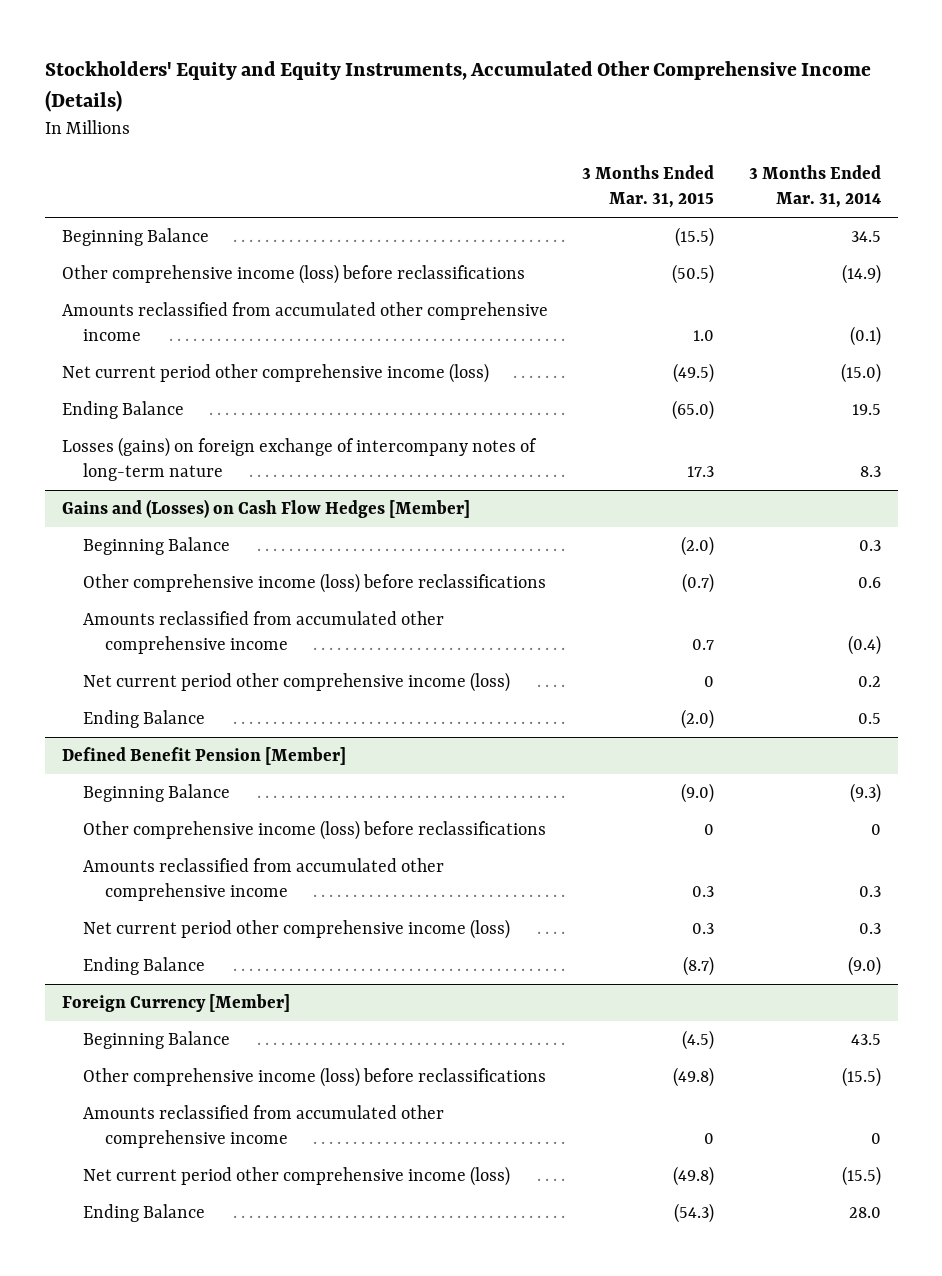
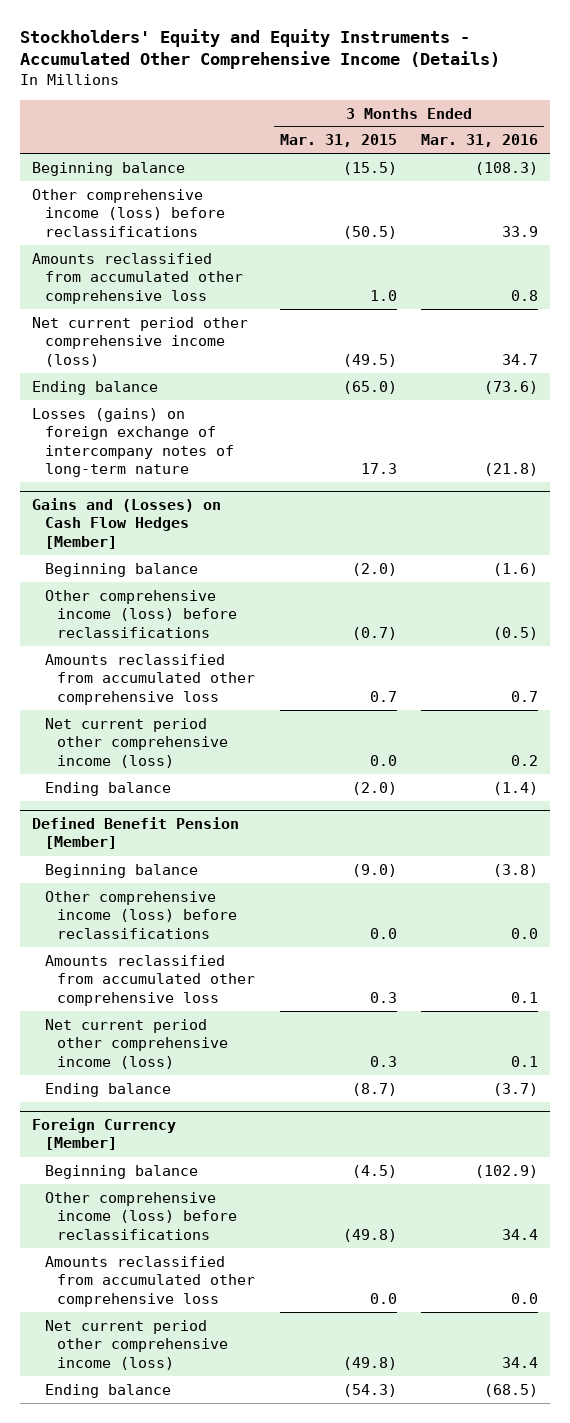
[44,60,871,113] Stockholders' Equity and Equity Instruments, Accumulated Other Comprehensive Income (Details) -> [19,28,500,70] Stockholders' Equity and Equity Instruments - Accumulated Other Comprehensive Income (Details)
[748,165,881,209] 3 Months Ended Mar. 31, 2014 -> none
none -> [420,134,538,148] Mar. 31, 2016
[61,228,209,247] Beginning Balance -> [32,161,186,176] Beginning balance
[61,302,548,342] Amounts reclassified from accumulated other comprehensive income -> [32,252,243,304] Amounts reclassified from accumulated other comprehensive loss
[61,401,184,420] Ending Balance -> [32,380,159,395] Ending balance
[83,537,231,556] Beginning Balance -> [44,562,198,577] Beginning balance
[83,611,445,655] Amounts reclassified from accumulated other comprehensive income -> [44,653,256,705] Amounts reclassified from accumulated other comprehensive loss
[704,676,715,688] 0 -> [369,754,397,766] 0.0
[83,710,206,729] Ending Balance -> [44,781,171,796] Ending balance
[83,784,231,803] Beginning Balance -> [44,863,198,878] Beginning balance
[704,824,715,836] 0 -> [369,927,397,939] 0.0
[83,858,445,902] Amounts reclassified from accumulated other comprehensive income -> [44,954,256,1006] Amounts reclassified from accumulated other comprehensive loss
[83,957,206,976] Ending Balance -> [44,1082,171,1097] Ending balance
[83,1031,231,1050] Beginning Balance -> [44,1164,198,1179] Beginning balance
[83,1105,445,1149] Amounts reclassified from accumulated other comprehensive income -> [44,1255,256,1307] Amounts reclassified from accumulated other comprehensive loss
[704,1133,715,1145] 0 -> [369,1292,397,1304] 0.0
[83,1204,206,1223] Ending Balance -> [44,1383,171,1398] Ending balance

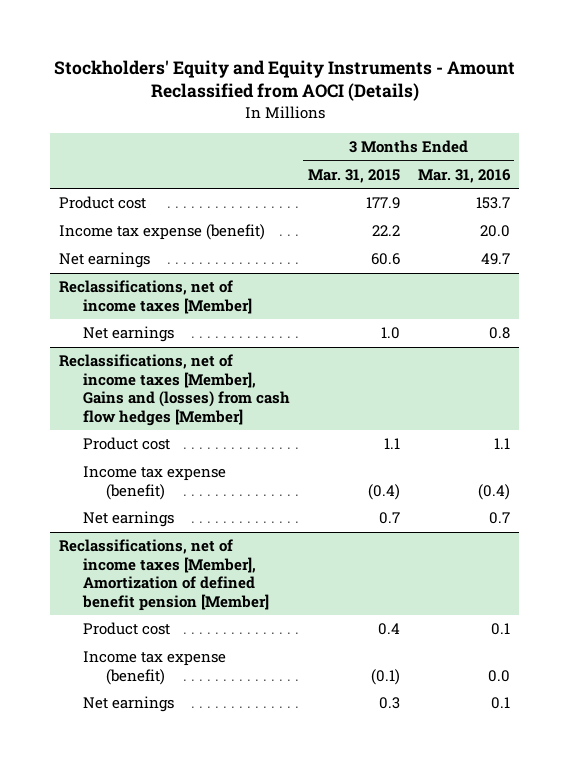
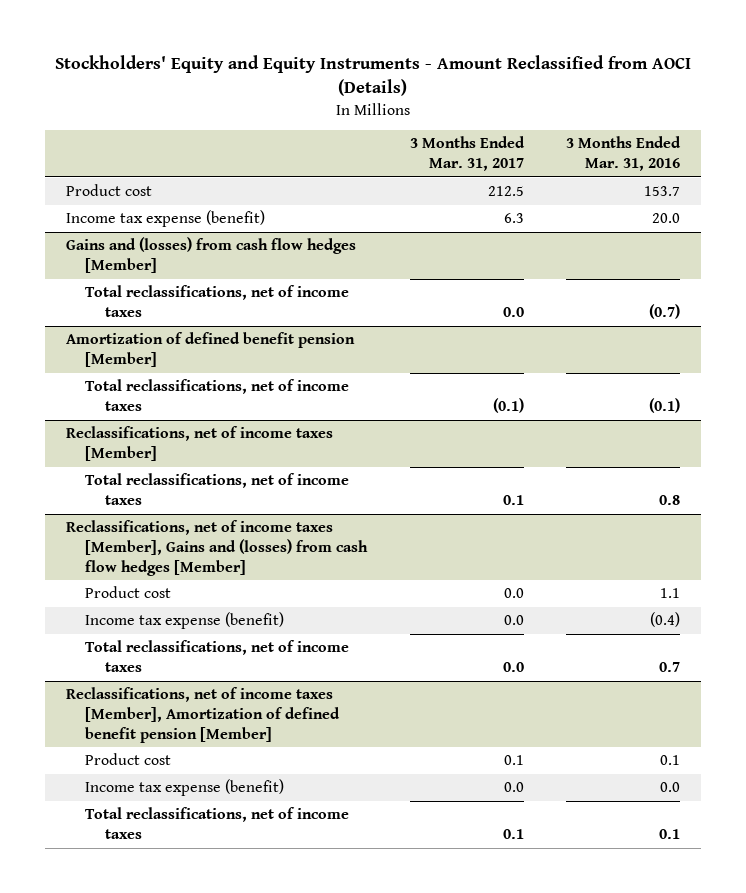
[307,169,400,184] Mar. 31, 2015 -> none
none -> [409,136,525,172] 3 Months Ended Mar. 31, 2017
[59,252,151,269] Net earnings -> none
none -> [66,237,357,273] Gains and (losses) from cash flow hedges [Member]
none -> [85,285,350,317] Total reclassifications, net of income taxes
none -> [66,332,356,367] Amortization of defined benefit pension [Member]
none -> [85,379,350,411] Total reclassifications, net of income taxes
[82,326,174,343] Net earnings -> none
none -> [85,473,350,505] Total reclassifications, net of income taxes
[82,511,174,528] Net earnings -> none
none -> [85,640,350,672] Total reclassifications, net of income taxes
[82,696,174,713] Net earnings -> none
none -> [85,807,350,839] Total reclassifications, net of income taxes

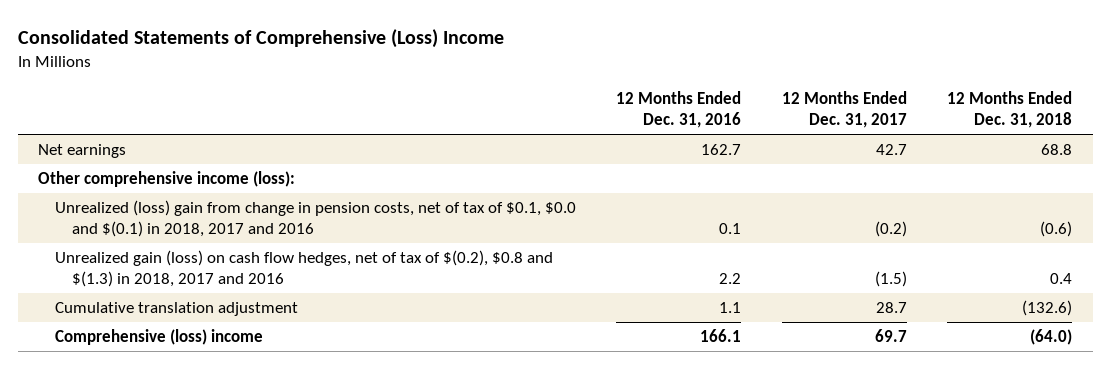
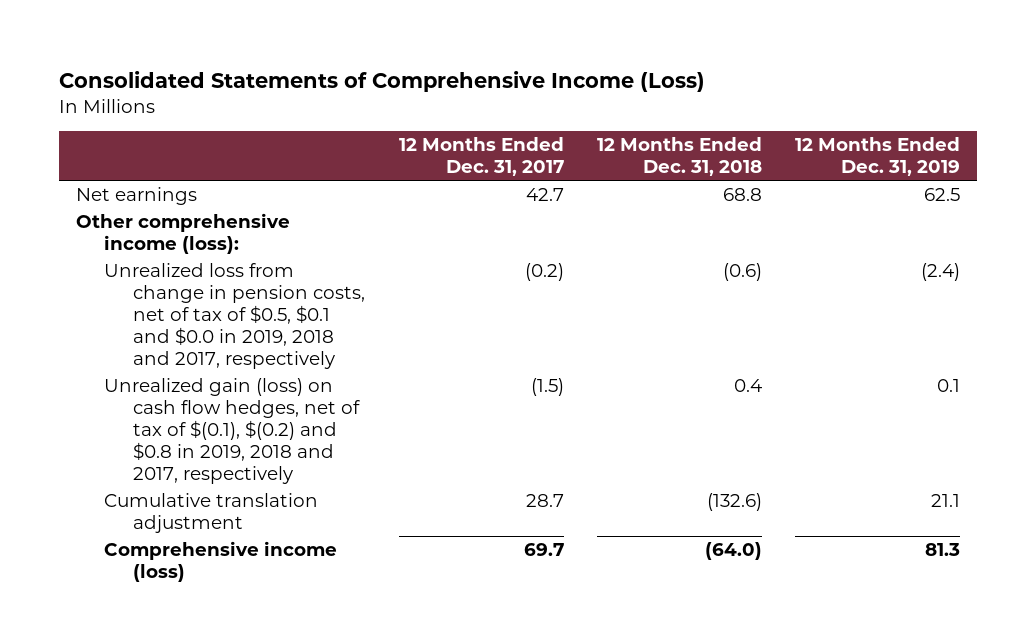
[17,28,504,48] Consolidated Statements of Comprehensive (Loss) Income -> [59,70,706,92] Consolidated Statements of Comprehensive Income (Loss)
[616,90,742,129] 12 Months Ended Dec. 31, 2016 -> none
none -> [795,136,961,177] 12 Months Ended Dec. 31, 2019
[54,200,576,238] Unrealized (loss) gain from change in pension costs, net of tax of $0.1, $0.0 and $(0.1) in 2018, 2017 and 2016 -> [104,262,366,370] Unrealized loss from change in pension costs, net of tax of $0.5, $0.1 and $0.0 in 2019, 2018 and 2017, respectively
[54,250,553,288] Unrealized gain (loss) on cash flow hedges, net of tax of $(0.2), $0.8 and $(1.3) in 2018, 2017 and 2016 -> [104,377,361,485] Unrealized gain (loss) on cash flow hedges, net of tax of $(0.1), $(0.2) and $0.8 in 2019, 2018 and 2017, respectively
[54,329,263,346] Comprehensive (loss) income -> [104,540,338,583] Comprehensive income (loss)

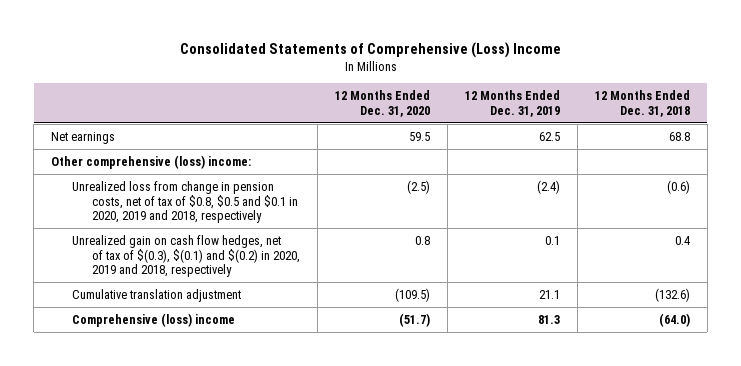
[59,70,706,92] Consolidated Statements of Comprehensive Income (Loss) -> [179,41,561,58] Consolidated Statements of Comprehensive (Loss) Income
[398,136,564,177] 12 Months Ended Dec. 31, 2017 -> none
none -> [334,90,430,117] 12 Months Ended Dec. 31, 2020
[75,212,290,255] Other comprehensive income (loss): -> [51,154,252,169] Other comprehensive (loss) income:
[104,262,366,370] Unrealized loss from change in pension costs, net of tax of $0.5, $0.1 and $0.0 in 2019, 2018 and 2017, respectively -> [71,180,298,224] Unrealized loss from change in pension costs, net of tax of $0.8, $0.5 and $0.1 in 2020, 2019 and 2018, respectively
[104,377,361,485] Unrealized gain (loss) on cash flow hedges, net of tax of $(0.1), $(0.2) and $0.8 in 2019, 2018 and 2017, respectively -> [71,234,300,278] Unrealized gain on cash flow hedges, net of tax of $(0.3), $(0.1) and $(0.2) in 2020, 2019 and 2018, respectively
[104,540,338,583] Comprehensive income (loss) -> [71,312,235,327] Comprehensive (loss) income

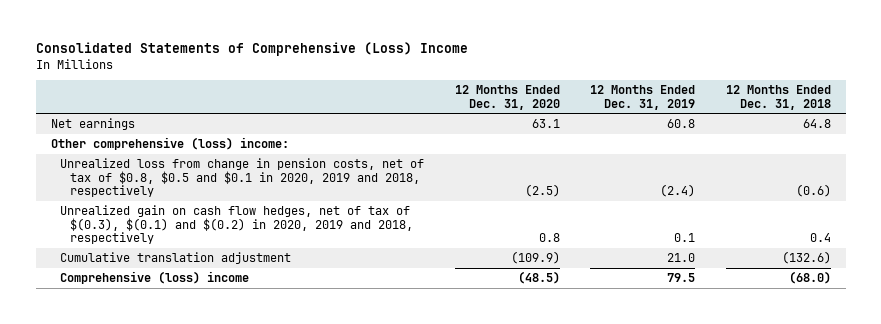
[408,131,430,141] 59.5 -> [531,119,560,129] 63.1
[538,131,560,141] 62.5 -> [667,119,696,129] 60.8
[668,131,690,141] 68.8 -> [802,119,831,129] 64.8
[394,287,430,302] (109.5) -> [510,251,560,265] (109.9)
[538,289,560,299] 21.1 -> [667,253,696,263] 21.0
[398,312,430,327] (51.7) -> [517,271,560,285] (48.5)
[537,314,560,324] 81.3 -> [667,273,696,283] 79.5
[658,312,690,327] (64.0) -> [788,271,831,285] (68.0)

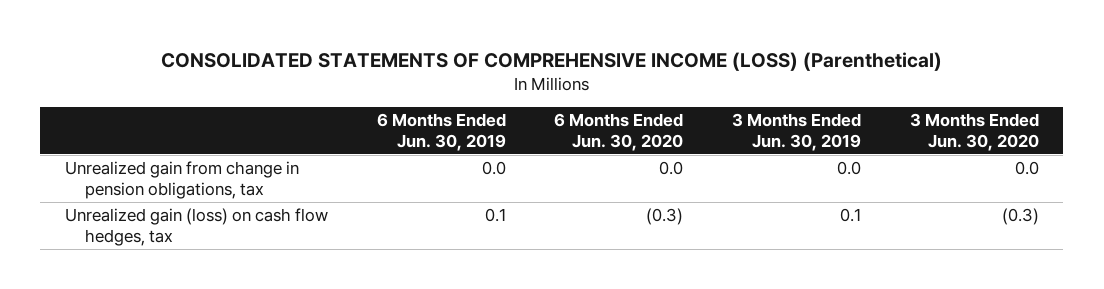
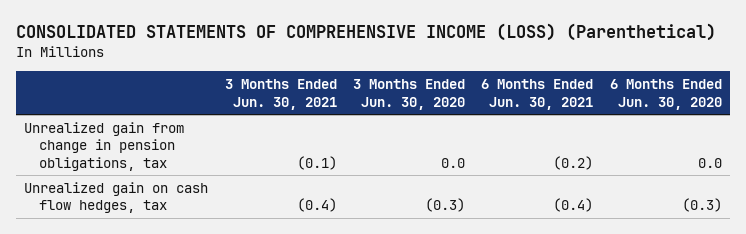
[376,112,506,151] 6 Months Ended Jun. 30, 2019 -> none
[732,112,862,151] 3 Months Ended Jun. 30, 2019 -> none
none -> [224,79,337,110] 3 Months Ended Jun. 30, 2021
none -> [481,79,594,110] 6 Months Ended Jun. 30, 2021
[64,208,328,246] Unrealized gain (loss) on cash flow hedges, tax -> [24,181,209,214] Unrealized gain on cash flow hedges, tax

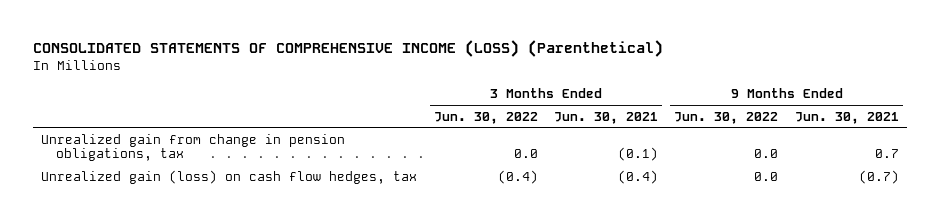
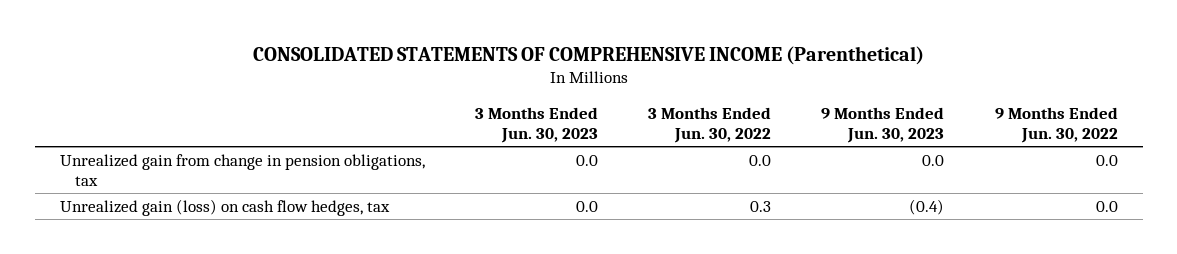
[33,39,664,57] CONSOLIDATED STATEMENTS OF COMPREHENSIVE INCOME (LOSS) (Parenthetical) -> [252,45,924,65] CONSOLIDATED STATEMENTS OF COMPREHENSIVE INCOME (Parenthetical)
[554,111,659,124] Jun. 30, 2021 -> none
[794,111,899,124] Jun. 30, 2021 -> none
none -> [474,106,598,143] 3 Months Ended Jun. 30, 2023
none -> [821,106,945,143] 9 Months Ended Jun. 30, 2023
[497,169,538,184] (0.4) -> [750,200,772,212] 0.3

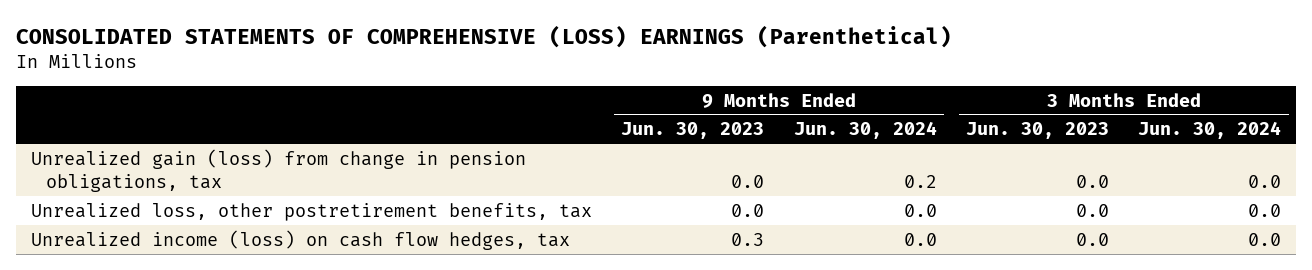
[252,45,924,65] CONSOLIDATED STATEMENTS OF COMPREHENSIVE INCOME (Parenthetical) -> [16,24,953,48] CONSOLIDATED STATEMENTS OF COMPREHENSIVE (LOSS) EARNINGS (Parenthetical)
[648,106,772,143] 3 Months Ended Jun. 30, 2022 -> none
[994,106,1118,143] 9 Months Ended Jun. 30, 2022 -> none
none -> [793,121,937,140] Jun. 30, 2024
none -> [1138,121,1282,140] Jun. 30, 2024
[59,153,425,186] Unrealized gain from change in pension obligations, tax -> [30,148,526,192] Unrealized gain (loss) from change in pension obligations, tax
none -> [30,202,592,221] Unrealized loss, other postretirement benefits, tax
[59,198,390,216] Unrealized gain (loss) on cash flow hedges, tax -> [30,229,570,250] Unrealized income (loss) on cash flow hedges, tax
[909,198,945,215] (0.4) -> [731,232,765,246] 0.3

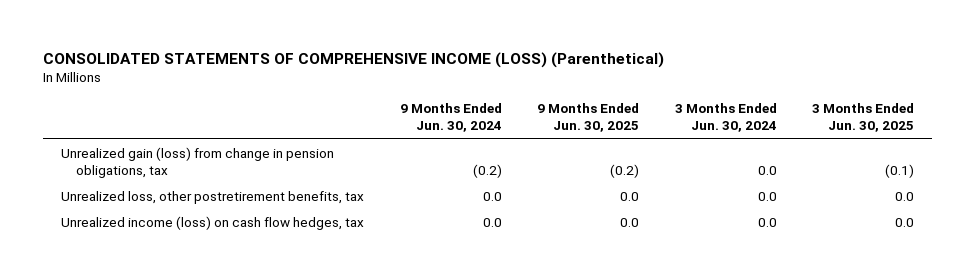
[16,24,953,48] CONSOLIDATED STATEMENTS OF COMPREHENSIVE (LOSS) EARNINGS (Parenthetical) -> [43,52,665,69] CONSOLIDATED STATEMENTS OF COMPREHENSIVE INCOME (LOSS) (Parenthetical)
[621,122,765,140] Jun. 30, 2023 -> none
[966,122,1110,140] Jun. 30, 2023 -> none
none -> [537,103,640,133] 9 Months Ended Jun. 30, 2025
none -> [812,103,915,133] 3 Months Ended Jun. 30, 2025
[903,174,937,188] 0.2 -> [472,163,502,178] (0.2)

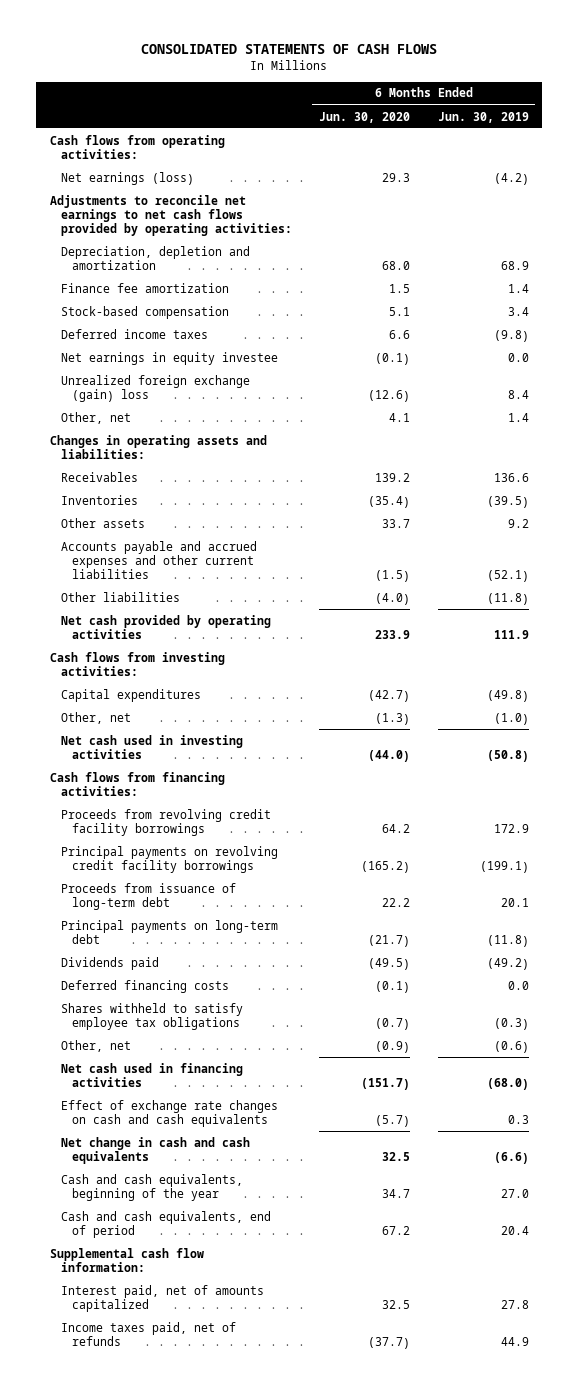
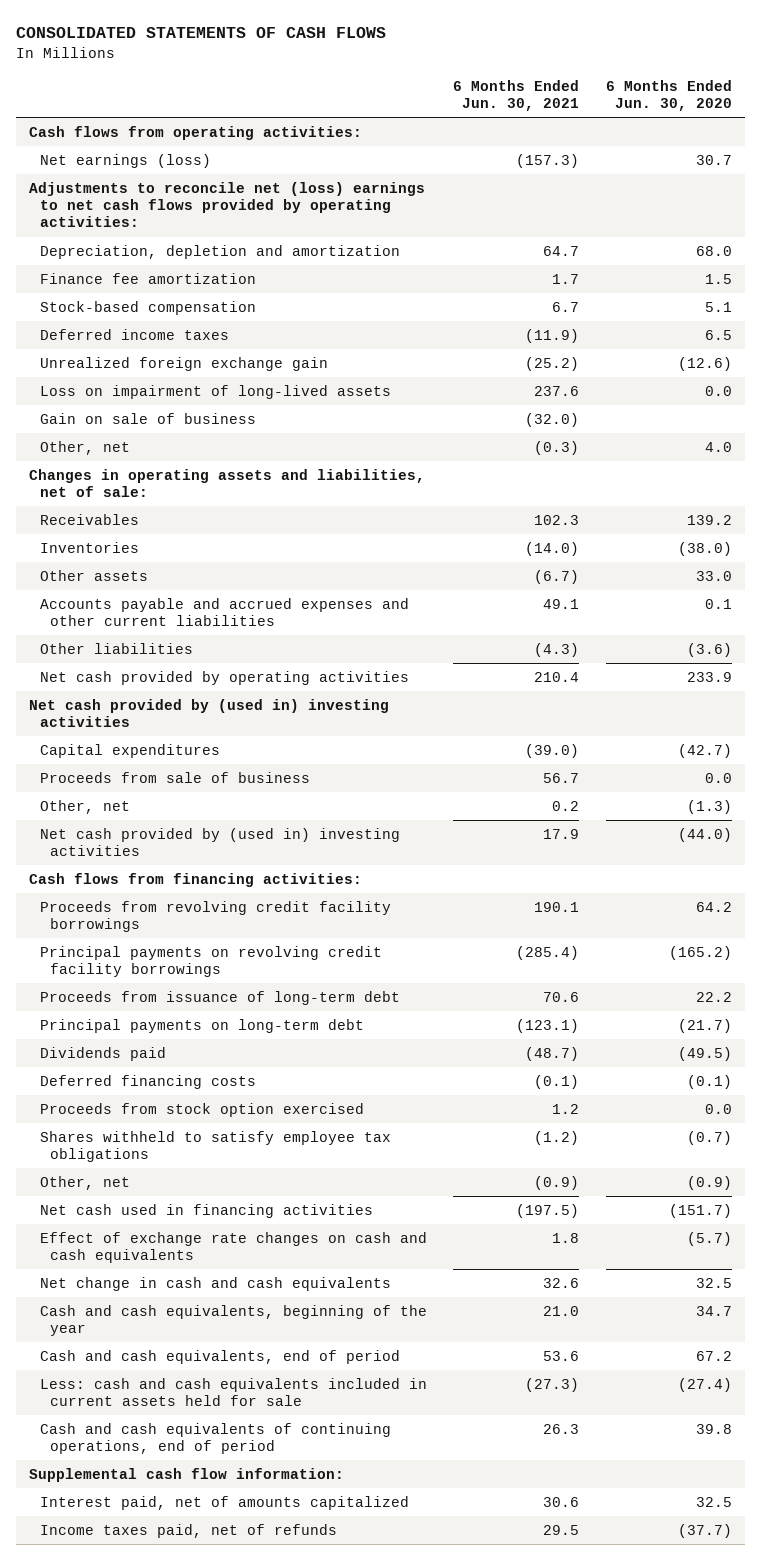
[437,111,529,123] Jun. 30, 2019 -> none
none -> [453,79,580,112] 6 Months Ended Jun. 30, 2021
[382,172,411,182] 29.3 -> [695,154,732,165] 30.7
[49,194,292,236] Adjustments to reconcile net earnings to net cash flows provided by operating activities: -> [29,181,426,228] Adjustments to reconcile net (loss) earnings to net cash flows provided by operating activities:
[60,351,278,365] Net earnings in equity investee -> none
[389,329,411,339] 6.6 -> [704,329,732,340] 6.5
[60,374,250,402] Unrealized foreign exchange (gain) loss -> [39,356,328,371] Unrealized foreign exchange gain
none -> [39,384,391,399] Loss on impairment of long-lived assets
none -> [39,412,256,424] Gain on sale of business
[389,412,411,422] 4.1 -> [704,441,732,452] 4.0
[49,434,267,459] Changes in operating assets and liabilities: -> [29,468,426,498] Changes in operating assets and liabilities, net of sale:
[368,495,411,508] (35.4) -> [677,541,732,556] (38.0)
[382,518,411,528] 33.7 -> [695,570,732,581] 33.0
[375,569,411,582] (1.5) -> [704,598,732,609] 0.1
[375,592,411,605] (4.0) -> [686,642,732,657] (3.6)
[49,651,225,676] Cash flows from investing activities: -> [29,698,390,728] Net cash provided by (used in) investing activities
none -> [39,771,310,783] Proceeds from sale of business
[60,734,243,759] Net cash used in investing activities -> [39,827,400,857] Net cash provided by (used in) investing activities
none -> [39,1102,364,1117] Proceeds from stock option exercised
none -> [39,1377,427,1407] Less: cash and cash equivalents included in current assets held for sale
none -> [39,1422,391,1455] Cash and cash equivalents of continuing operations, end of period

